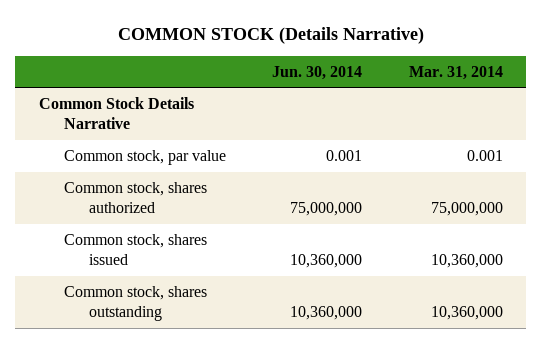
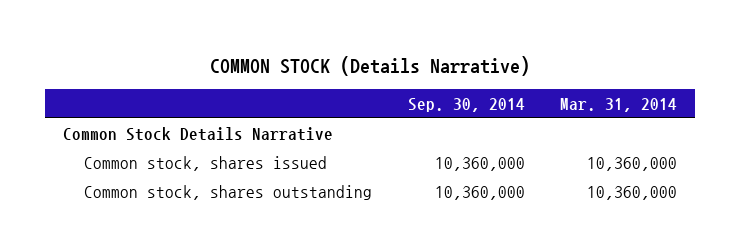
[272,65,363,80] Jun. 30, 2014 -> none
none -> [407,97,525,112] Sep. 30, 2014
[63,149,226,165] Common stock, par value -> none
[63,181,207,214] Common stock, shares authorized -> none

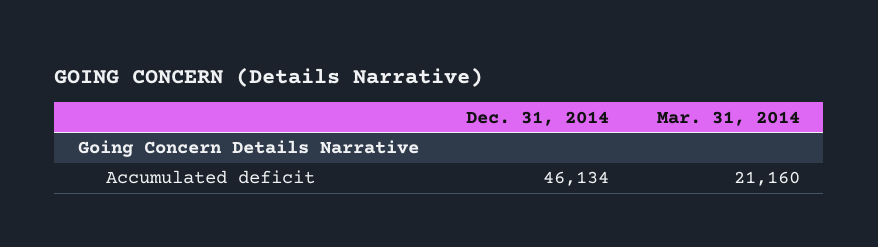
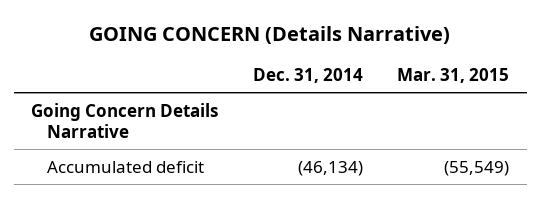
[656,110,800,126] Mar. 31, 2014 -> none
none -> [397,68,510,84] Mar. 31, 2015
[543,171,610,187] 46,134 -> [297,160,363,176] (46,134)

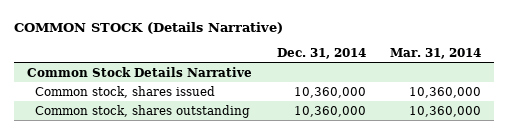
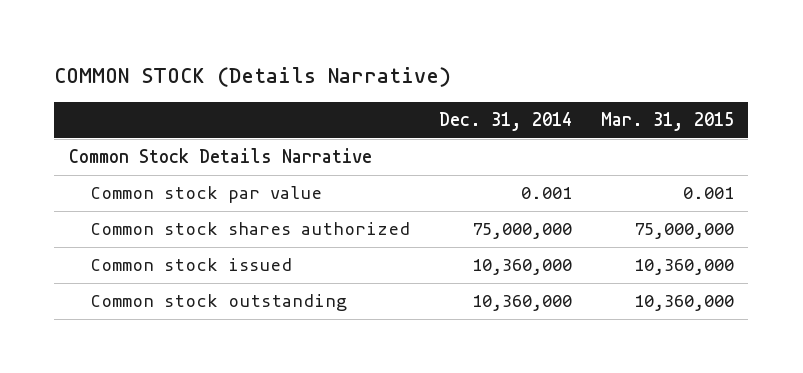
[390,47,482,59] Mar. 31, 2014 -> none
none -> [600,112,734,132] Mar. 31, 2015
none -> [89,186,322,204] Common stock par value
none -> [89,222,410,236] Common stock shares authorized
[35,85,216,98] Common stock, shares issued -> [89,258,292,272] Common stock issued
[35,104,251,118] Common stock, shares outstanding -> [89,294,347,312] Common stock outstanding

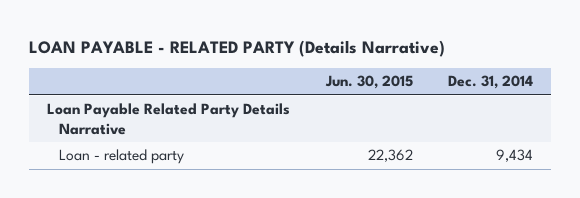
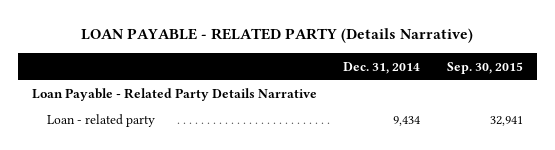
[324,75,413,90] Jun. 30, 2015 -> none
none -> [447,61,524,74] Sep. 30, 2015
[46,103,290,135] Loan Payable Related Party Details Narrative -> [31,87,317,101] Loan Payable - Related Party Details Narrative

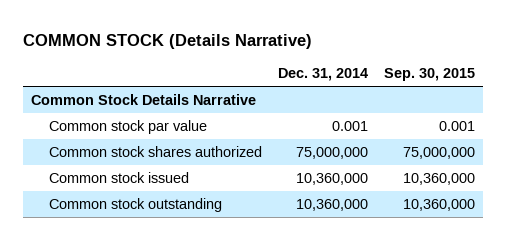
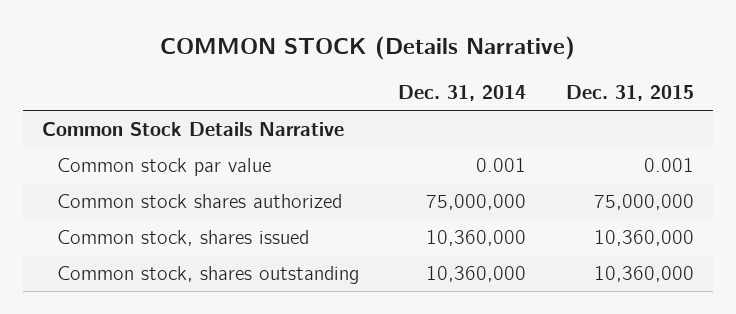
[383,68,475,82] Sep. 30, 2015 -> none
none -> [565,84,694,101] Dec. 31, 2015
[48,172,189,184] Common stock issued -> [56,230,309,247] Common stock, shares issued
[48,198,222,213] Common stock outstanding -> [56,266,359,285] Common stock, shares outstanding

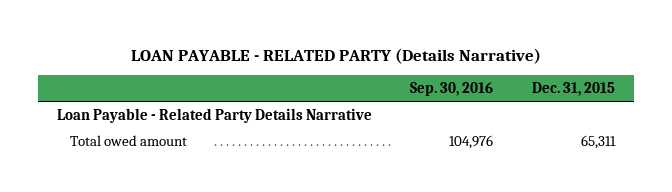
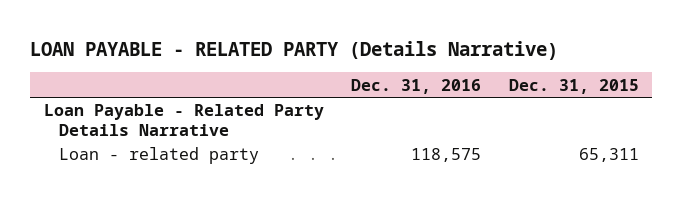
[410,82,494,97] Sep. 30, 2016 -> none
none -> [351,78,482,94] Dec. 31, 2016
[69,134,187,146] Total owed amount -> [59,147,260,165] Loan - related party

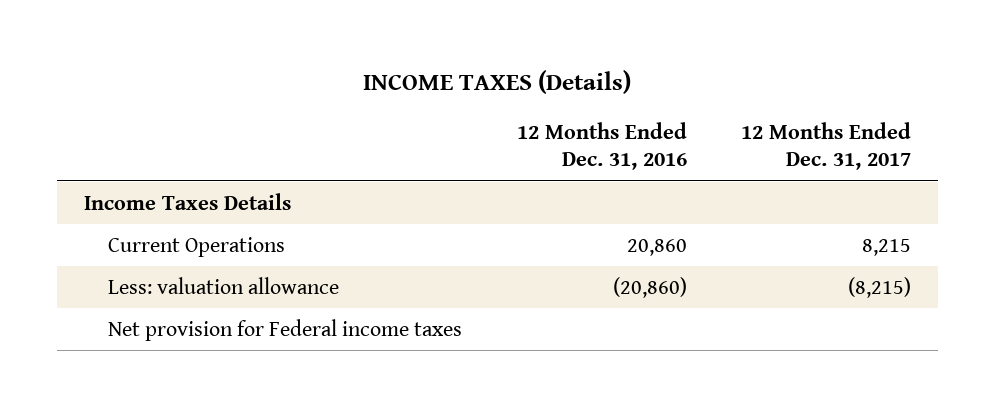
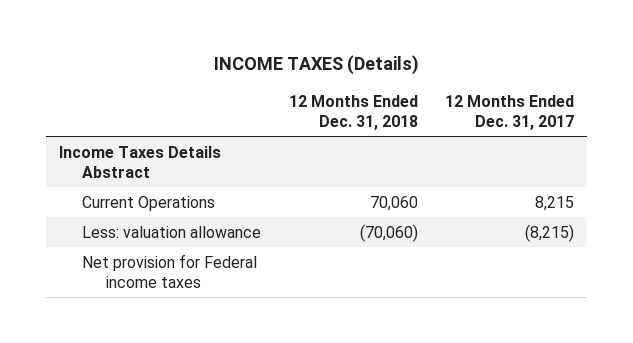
[516,121,687,171] 12 Months Ended Dec. 31, 2016 -> none
none -> [288,94,418,130] 12 Months Ended Dec. 31, 2018
[83,192,291,210] Income Taxes Details -> [59,145,222,178] Income Taxes Details Abstract

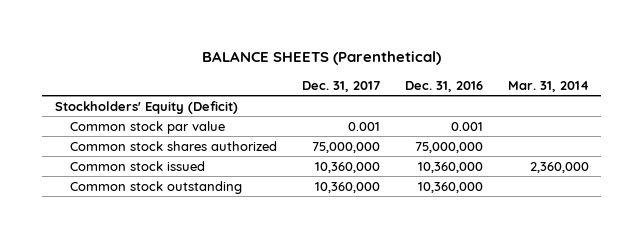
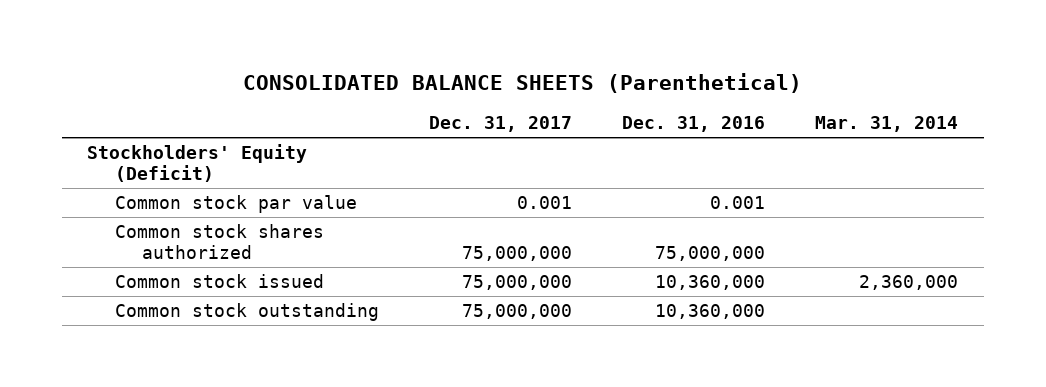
[201,51,441,66] BALANCE SHEETS (Parenthetical) -> [242,73,802,94] CONSOLIDATED BALANCE SHEETS (Parenthetical)
[315,161,381,173] 10,360,000 -> [462,274,573,290] 75,000,000
[315,181,381,193] 10,360,000 -> [462,303,573,319] 75,000,000

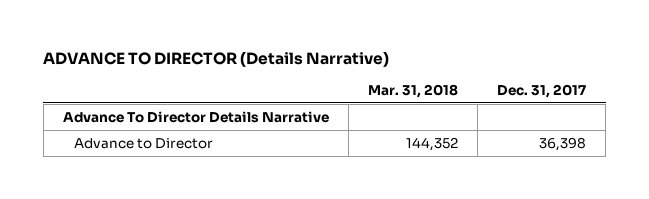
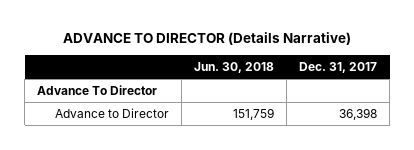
[367,83,458,98] Mar. 31, 2018 -> none
none -> [193,62,274,74] Jun. 30, 2018
[62,110,329,123] Advance To Director Details Narrative -> [37,84,158,95] Advance To Director

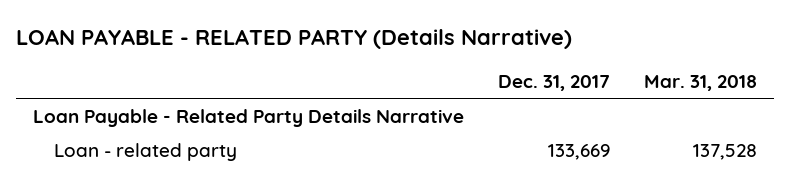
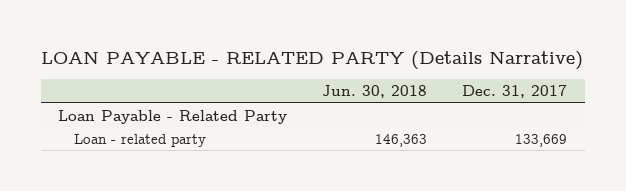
[643,75,757,92] Mar. 31, 2018 -> none
none -> [322,85,428,99] Jun. 30, 2018
[32,108,464,127] Loan Payable - Related Party Details Narrative -> [58,109,288,124] Loan Payable - Related Party

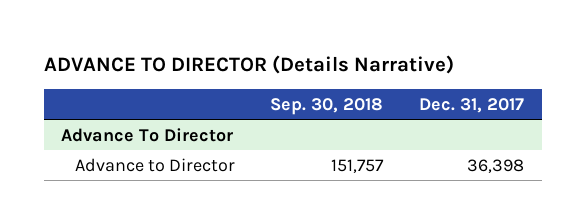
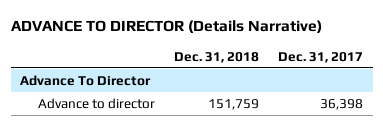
[270,97,384,115] Sep. 30, 2018 -> none
none -> [173,51,259,63] Dec. 31, 2018
[74,157,235,172] Advance to Director -> [37,97,155,109] Advance to director

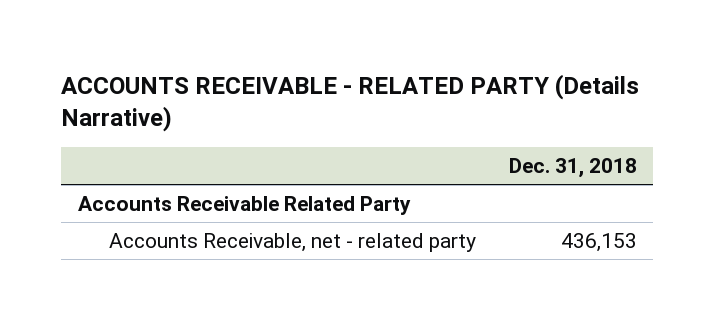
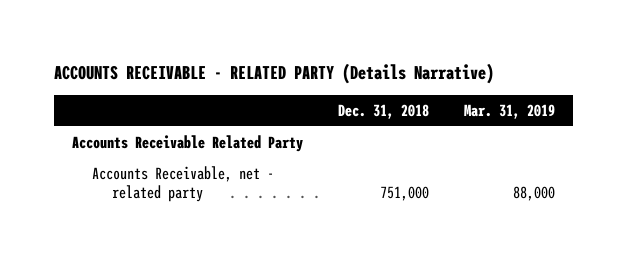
none -> [464,104,556,120] Mar. 31, 2019
[560,233,637,253] 436,153 -> [380,185,430,201] 751,000

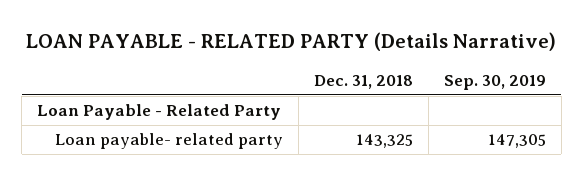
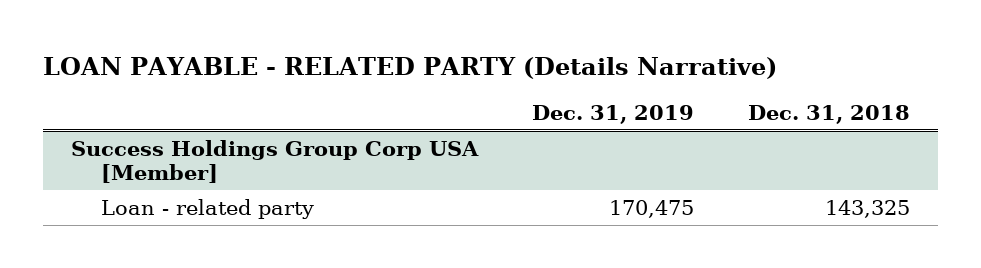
[443,74,546,90] Sep. 30, 2019 -> none
none -> [531,104,694,124] Dec. 31, 2019
[37,104,282,121] Loan Payable - Related Party -> none
none -> [70,139,479,184] Success Holdings Group Corp USA [Member]
[54,133,283,150] Loan payable- related party -> [101,198,315,219] Loan - related party

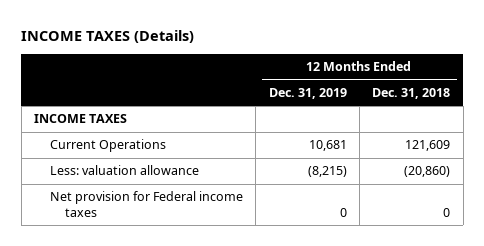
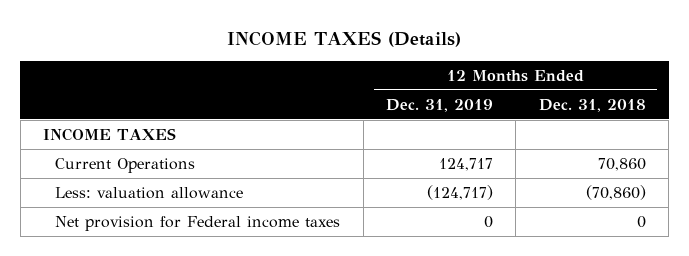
[308,140,347,152] 10,681 -> [438,158,493,172] 124,717
[405,140,451,152] 121,609 -> [597,158,646,172] 70,860
[307,166,347,178] (8,215) -> [426,185,493,201] (124,717)
[404,166,451,178] (20,860) -> [585,185,646,201] (70,860)

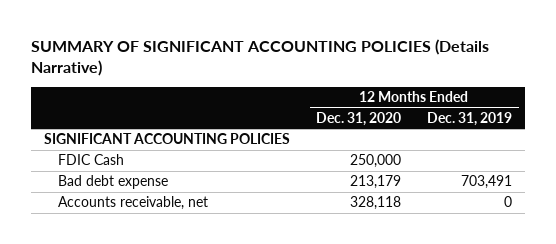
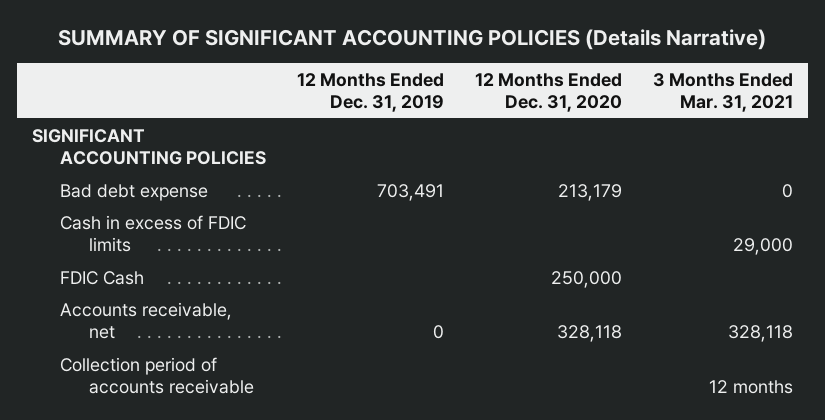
none -> [652,72,793,113] 3 Months Ended Mar. 31, 2021
none -> [60,214,247,253] Cash in excess of FDIC limits
[58,154,125,166] FDIC Cash -> [60,270,145,285] FDIC Cash
none -> [60,356,254,395] Collection period of accounts receivable

